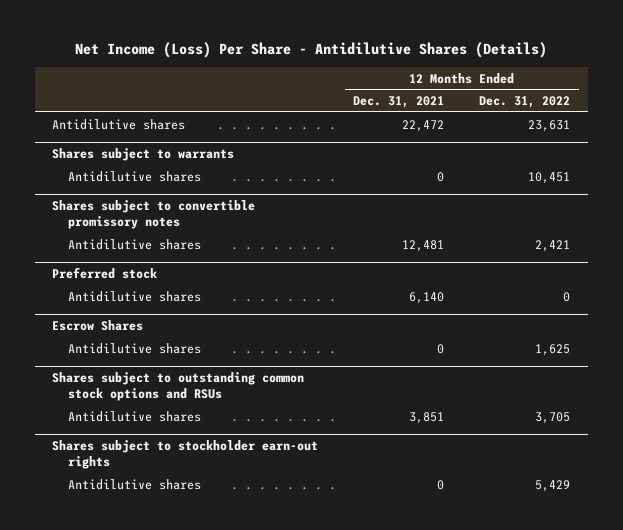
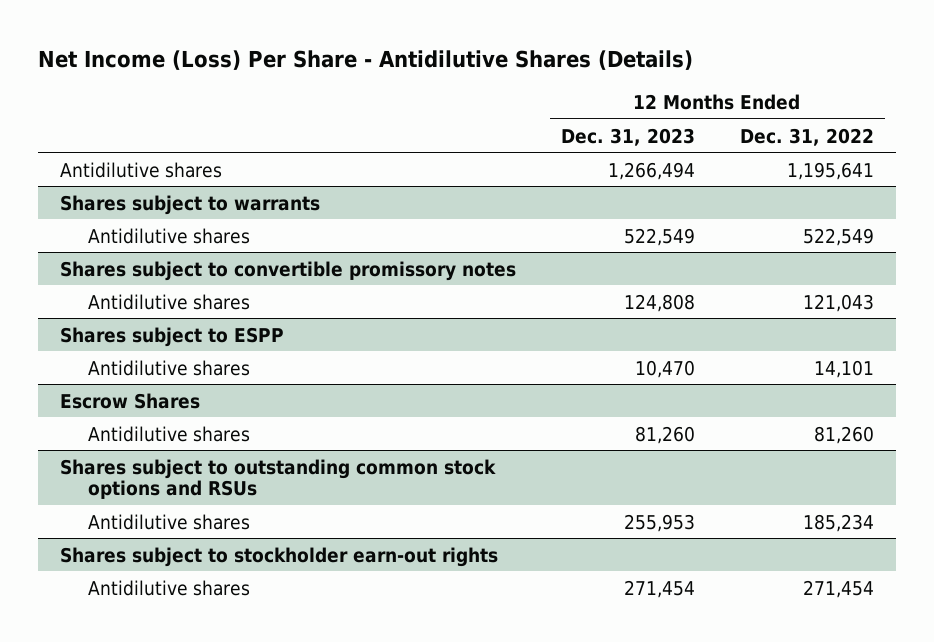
[353,96,445,109] Dec. 31, 2021 -> none
none -> [560,127,695,146] Dec. 31, 2023
[528,119,571,132] 23,631 -> [786,161,874,180] 1,195,641
[528,171,571,184] 10,451 -> [802,227,874,246] 522,549
[52,267,158,280] Preferred stock -> none
[535,239,571,252] 2,421 -> [802,293,874,312] 121,043
none -> [59,326,284,347] Shares subject to ESPP
[563,291,571,302] 0 -> [813,359,874,378] 14,101
[535,343,571,356] 1,625 -> [813,425,874,444] 81,260
[535,411,571,424] 3,705 -> [802,513,874,532] 185,234
[535,479,571,492] 5,429 -> [802,579,874,598] 271,454

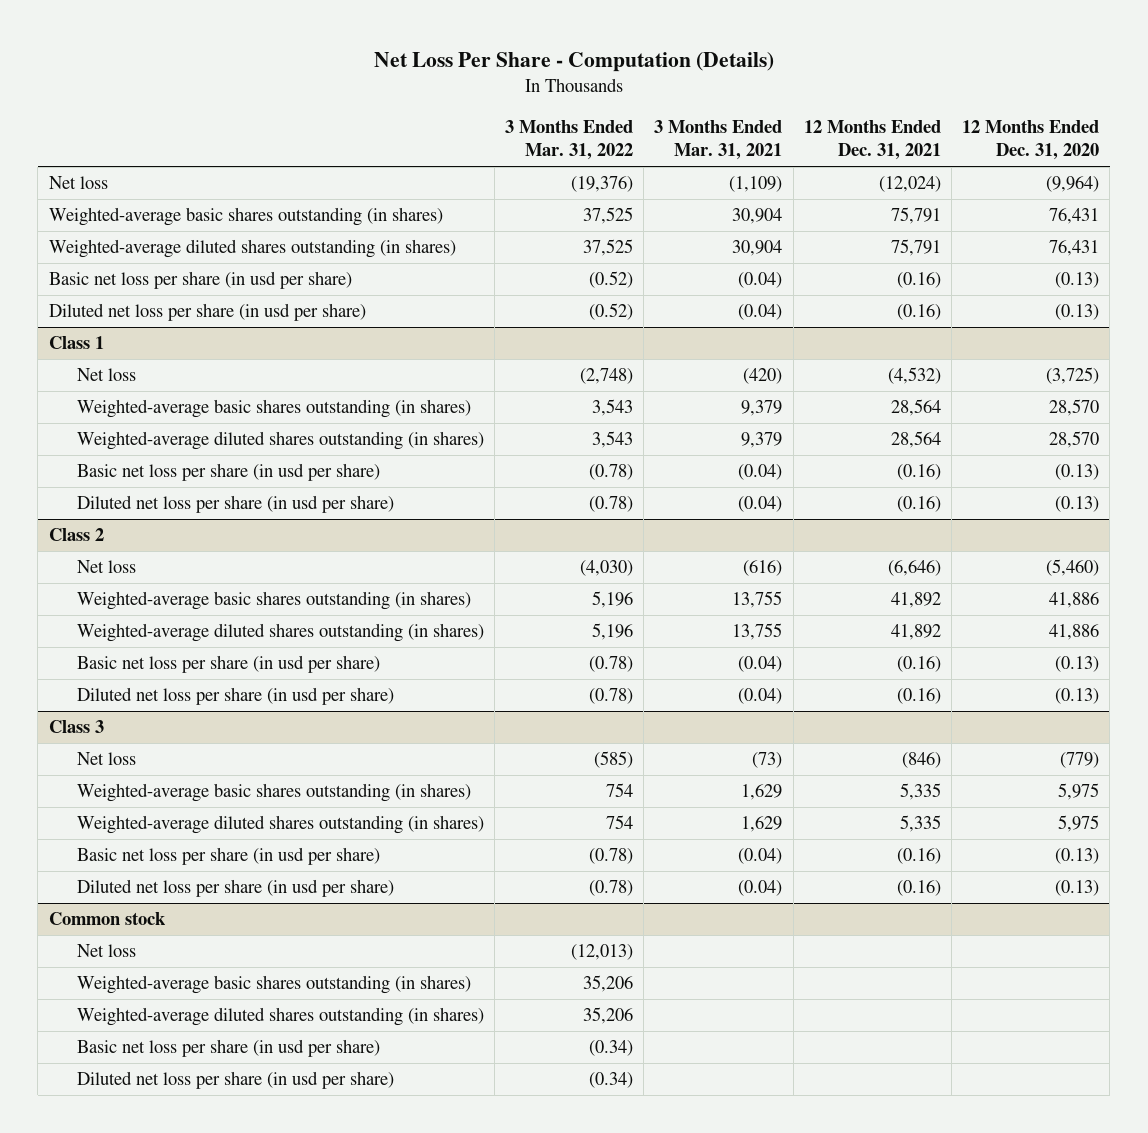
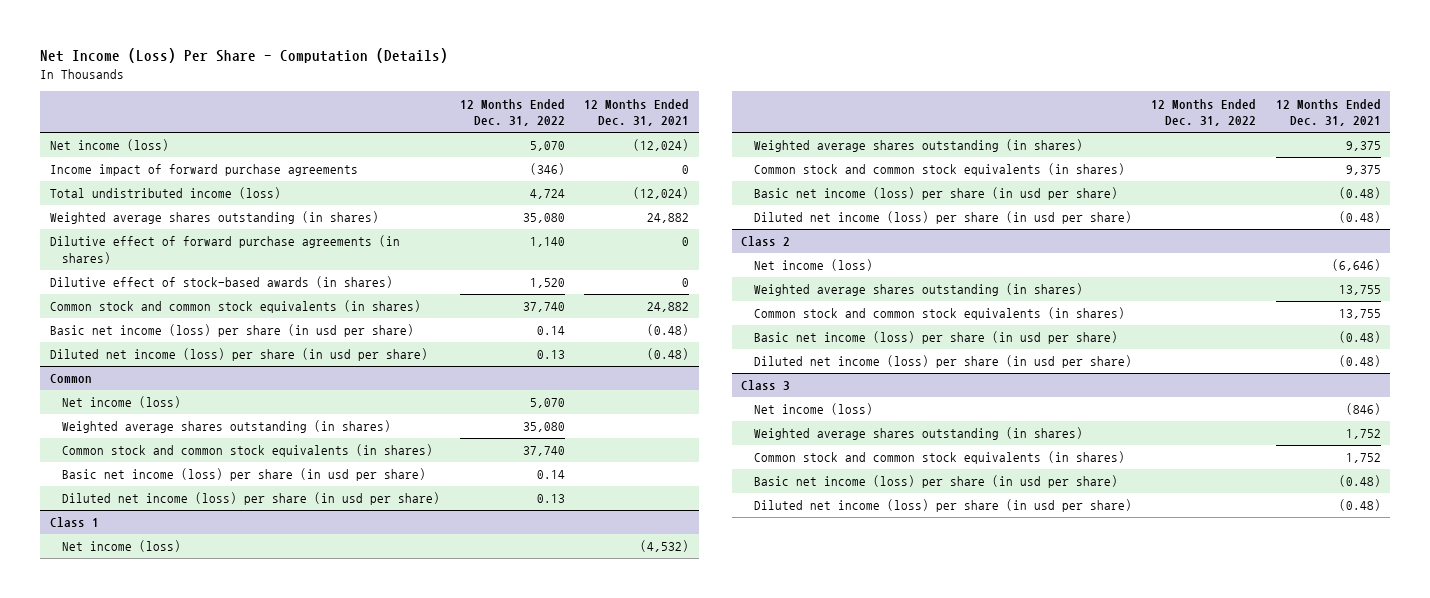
[373,51,774,72] Net Loss Per Share - Computation (Details) -> [40,48,449,64] Net Income (Loss) Per Share - Computation (Details)
[505,119,634,160] 3 Months Ended Mar. 31, 2022 -> none
[654,119,783,160] 3 Months Ended Mar. 31, 2021 -> none
[962,119,1100,160] 12 Months Ended Dec. 31, 2020 -> none
none -> [459,98,565,127] 12 Months Ended Dec. 31, 2022
[48,176,108,190] Net loss -> [49,139,169,152] Net income (loss)
none -> [49,164,358,177] Income impact of forward purchase agreements
none -> [49,187,281,200] Total undistributed income (loss)
[48,207,443,227] Weighted-average basic shares outstanding (in shares) -> [49,211,379,225] Weighted average shares outstanding (in shares)
[890,207,941,225] 75,791 -> [647,213,690,224] 24,882
none -> [49,235,400,264] Dilutive effect of forward purchase agreements (in shares)
none -> [49,276,393,289] Dilutive effect of stock-based awards (in shares)
[48,239,456,259] Weighted-average diluted shares outstanding (in shares) -> [49,300,421,314] Common stock and common stock equivalents (in shares)
[890,239,941,257] 75,791 -> [647,302,690,313] 24,882
[48,271,352,290] Basic net loss per share (in usd per share) -> [49,324,414,338] Basic net income (loss) per share (in usd per share)
[896,272,941,289] (0.16) -> [647,324,690,337] (0.48)
[48,303,366,322] Diluted net loss per share (in usd per share) -> [49,348,428,362] Diluted net income (loss) per share (in usd per share)
[896,304,941,321] (0.16) -> [647,348,690,361] (0.48)
none -> [49,374,92,384] Common
none -> [62,396,182,409] Net income (loss)
none -> [62,420,392,434] Weighted average shares outstanding (in shares)
none -> [62,444,434,458] Common stock and common stock equivalents (in shares)
none -> [62,468,427,482] Basic net income (loss) per share (in usd per share)
none -> [62,492,441,506] Diluted net income (loss) per share (in usd per share)
[76,368,136,382] Net loss -> [62,540,182,553] Net income (loss)
[76,399,471,419] Weighted-average basic shares outstanding (in shares) -> [754,139,1084,153] Weighted average shares outstanding (in shares)
[890,399,941,417] 28,564 -> [1345,141,1381,152] 9,375
[76,431,484,451] Weighted-average diluted shares outstanding (in shares) -> [754,163,1126,177] Common stock and common stock equivalents (in shares)
[890,431,941,449] 28,564 -> [1345,165,1381,176] 9,375
[76,463,380,482] Basic net loss per share (in usd per share) -> [754,187,1119,201] Basic net income (loss) per share (in usd per share)
[896,464,941,481] (0.16) -> [1338,187,1381,200] (0.48)
[76,495,394,514] Diluted net loss per share (in usd per share) -> [754,211,1133,225] Diluted net income (loss) per share (in usd per share)
[896,496,941,513] (0.16) -> [1338,211,1381,224] (0.48)
[76,560,136,574] Net loss -> [754,259,874,272] Net income (loss)
[76,591,471,611] Weighted-average basic shares outstanding (in shares) -> [754,283,1084,297] Weighted average shares outstanding (in shares)
[890,592,941,609] 41,892 -> [1338,285,1381,296] 13,755
[76,623,484,643] Weighted-average diluted shares outstanding (in shares) -> [754,307,1126,321] Common stock and common stock equivalents (in shares)
[890,624,941,641] 41,892 -> [1338,309,1381,320] 13,755
[76,655,380,674] Basic net loss per share (in usd per share) -> [754,331,1119,345] Basic net income (loss) per share (in usd per share)
[896,656,941,673] (0.16) -> [1338,331,1381,344] (0.48)
[76,687,394,706] Diluted net loss per share (in usd per share) -> [754,355,1133,369] Diluted net income (loss) per share (in usd per share)
[896,688,941,705] (0.16) -> [1338,355,1381,368] (0.48)
[48,912,166,926] Common stock -> none
[76,944,136,958] Net loss -> none
[76,975,471,995] Weighted-average basic shares outstanding (in shares) -> none
[76,1007,484,1027] Weighted-average diluted shares outstanding (in shares) -> none
[76,1039,380,1058] Basic net loss per share (in usd per share) -> none
[76,1071,394,1090] Diluted net loss per share (in usd per share) -> none
[76,752,136,766] Net loss -> [754,403,874,416] Net income (loss)
[76,783,471,803] Weighted-average basic shares outstanding (in shares) -> [754,427,1084,441] Weighted average shares outstanding (in shares)
[899,783,941,801] 5,335 -> [1345,429,1381,440] 1,752
[76,815,484,835] Weighted-average diluted shares outstanding (in shares) -> [754,451,1126,465] Common stock and common stock equivalents (in shares)
[899,815,941,833] 5,335 -> [1345,453,1381,464] 1,752
[76,847,380,866] Basic net loss per share (in usd per share) -> [754,475,1119,489] Basic net income (loss) per share (in usd per share)
[896,848,941,865] (0.16) -> [1338,475,1381,488] (0.48)
[76,879,394,898] Diluted net loss per share (in usd per share) -> [754,499,1133,513] Diluted net income (loss) per share (in usd per share)
[896,880,941,897] (0.16) -> [1338,499,1381,512] (0.48)

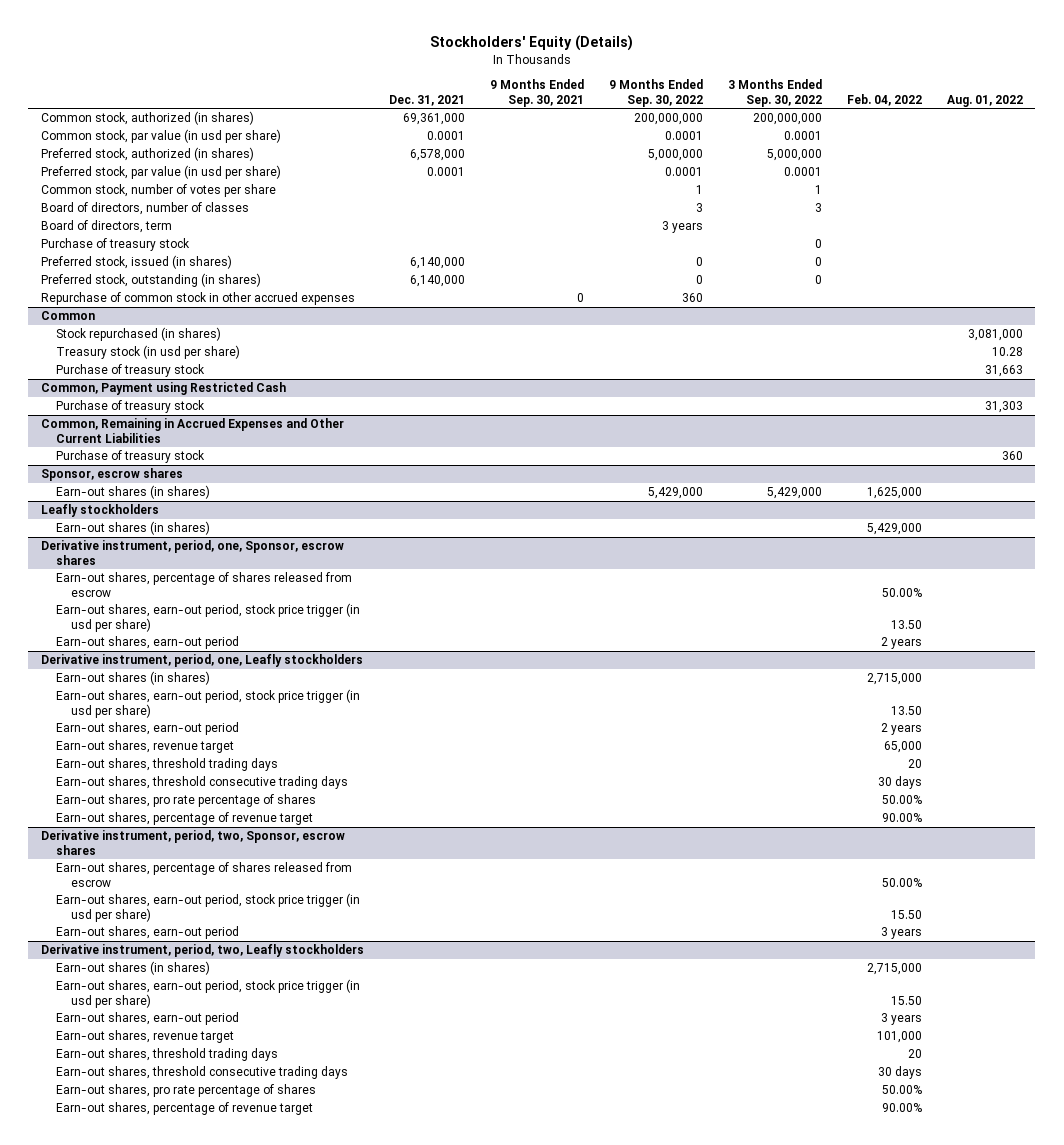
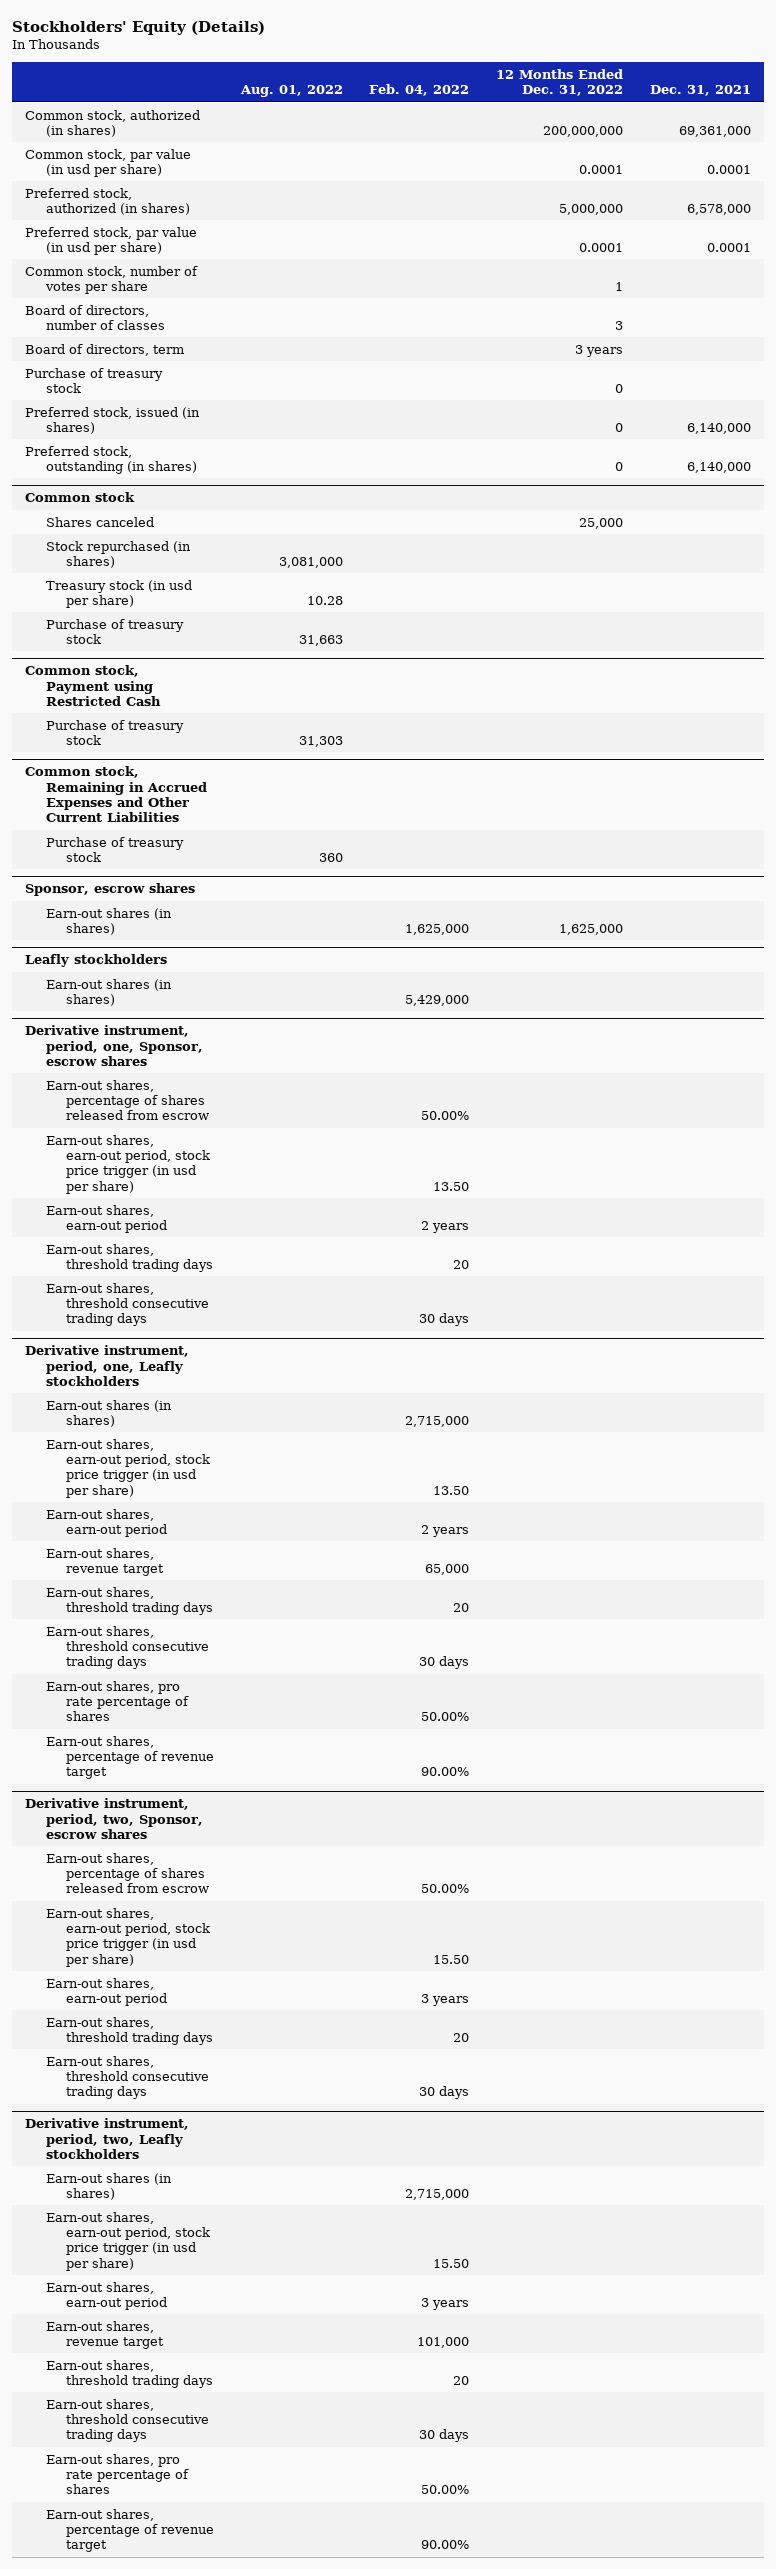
[489,79,584,107] 9 Months Ended Sep. 30, 2021 -> none
[608,79,703,107] 9 Months Ended Sep. 30, 2022 -> none
[727,79,822,107] 3 Months Ended Sep. 30, 2022 -> none
none -> [496,69,624,97] 12 Months Ended Dec. 31, 2022
[40,292,355,306] Repurchase of common stock in other accrued expenses -> none
[40,311,95,321] Common -> [25,492,136,503] Common stock
none -> [45,516,154,527] Shares canceled
[40,382,286,396] Common, Payment using Restricted Cash -> [25,665,161,707] Common stock, Payment using Restricted Cash
[40,418,344,443] Common, Remaining in Accrued Expenses and Other Current Liabilities -> [25,766,207,823] Common stock, Remaining in Accrued Expenses and Other Current Liabilities
none -> [45,1243,213,1273] Earn-out shares, threshold trading days
none -> [45,1282,209,1327] Earn-out shares, threshold consecutive trading days
none -> [45,2016,213,2046] Earn-out shares, threshold trading days
none -> [45,2055,209,2100] Earn-out shares, threshold consecutive trading days

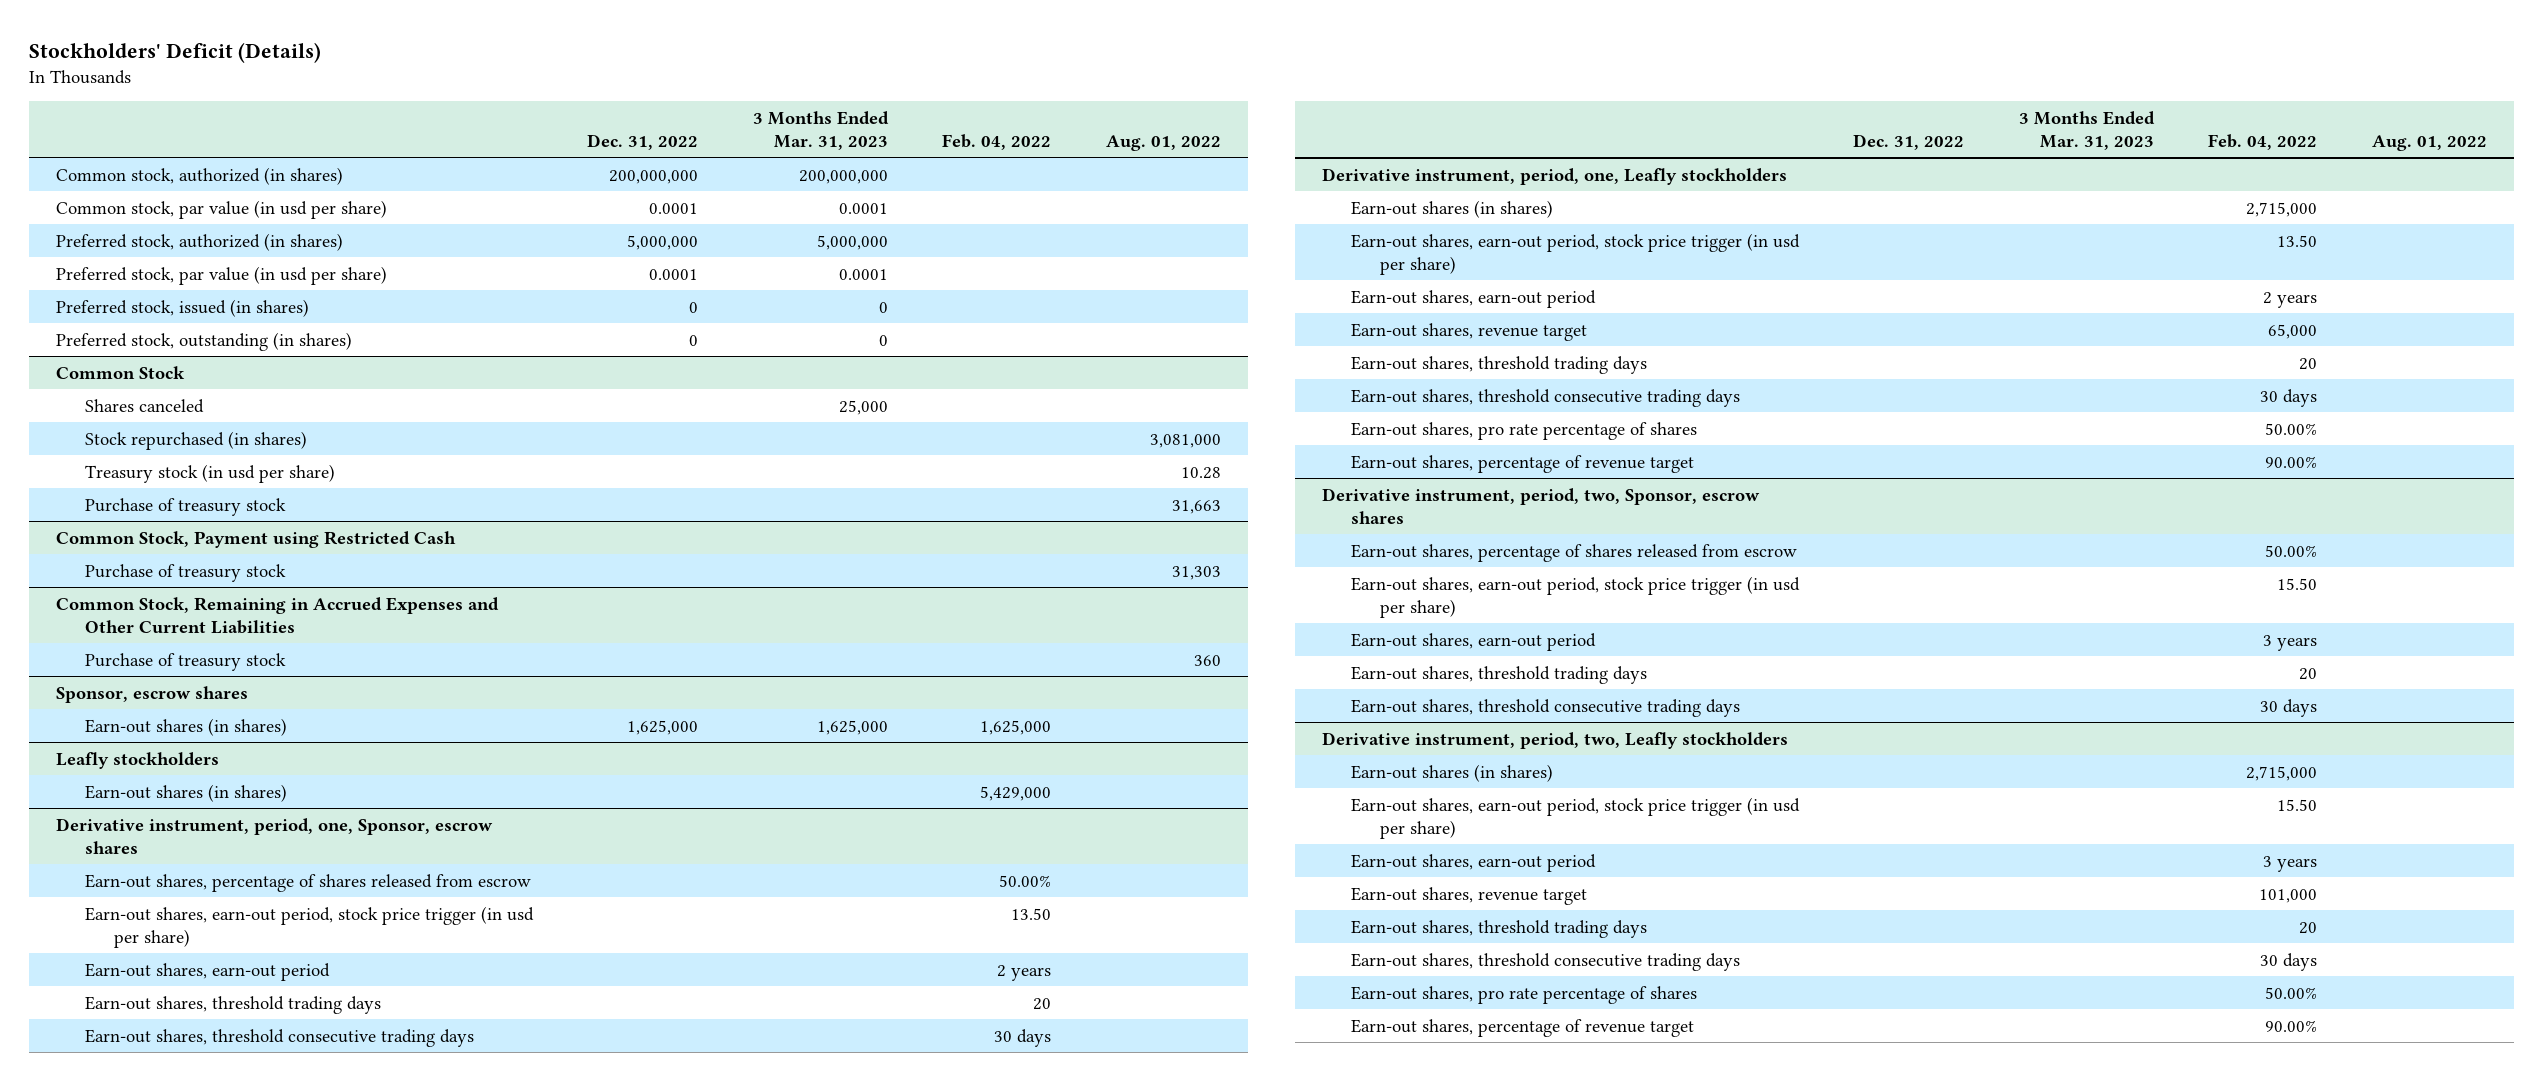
[11,20,265,35] Stockholders' Equity (Details) -> [28,41,321,63] Stockholders' Deficit (Details)
[496,69,624,97] 12 Months Ended Dec. 31, 2022 -> none
[649,85,751,97] Dec. 31, 2021 -> none
none -> [587,133,699,150] Dec. 31, 2022
none -> [752,111,889,150] 3 Months Ended Mar. 31, 2023
[25,265,199,295] Common stock, number of votes per share -> none
[25,304,165,331] Board of directors, number of classes -> none
[25,343,185,356] Board of directors, term -> none
[25,367,164,394] Purchase of treasury stock -> none
[25,492,136,503] Common stock -> [56,365,186,379] Common Stock
[25,665,161,707] Common stock, Payment using Restricted Cash -> [56,530,457,548] Common Stock, Payment using Restricted Cash
[25,766,207,823] Common stock, Remaining in Accrued Expenses and Other Current Liabilities -> [56,596,500,634] Common Stock, Remaining in Accrued Expenses and Other Current Liabilities

